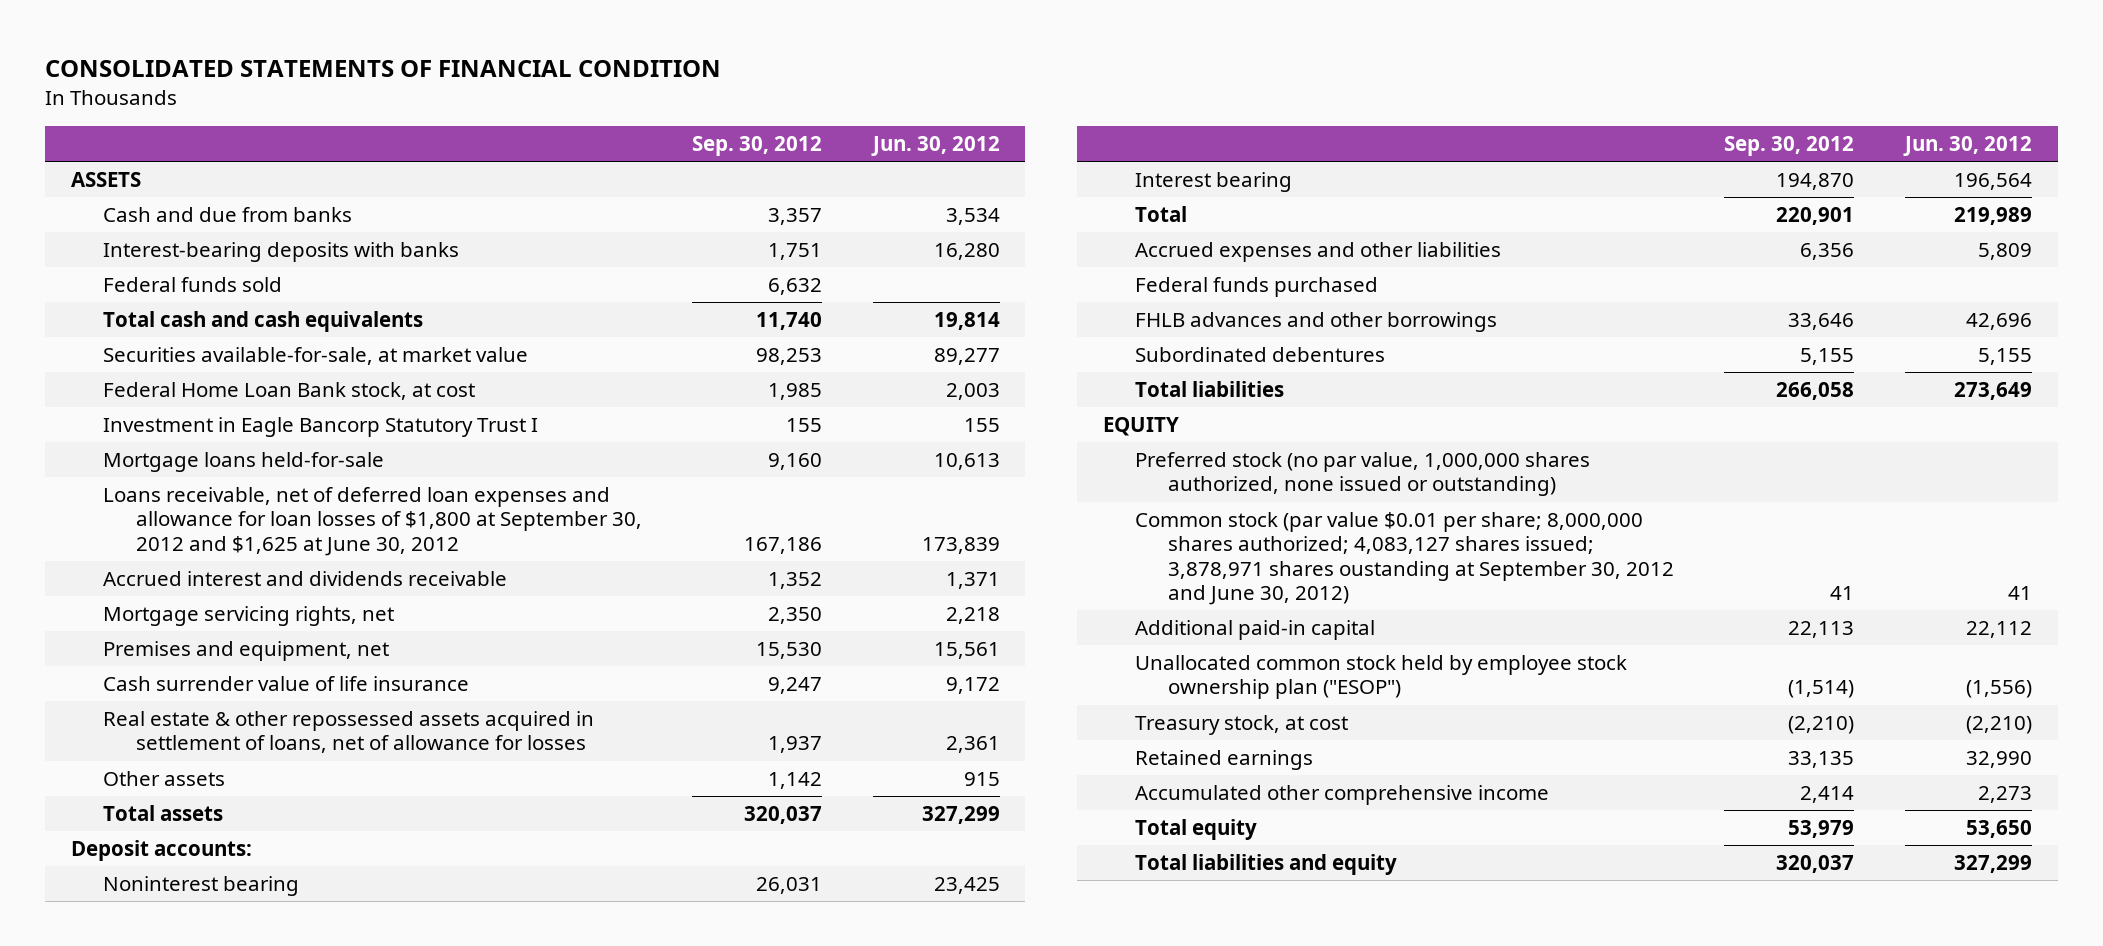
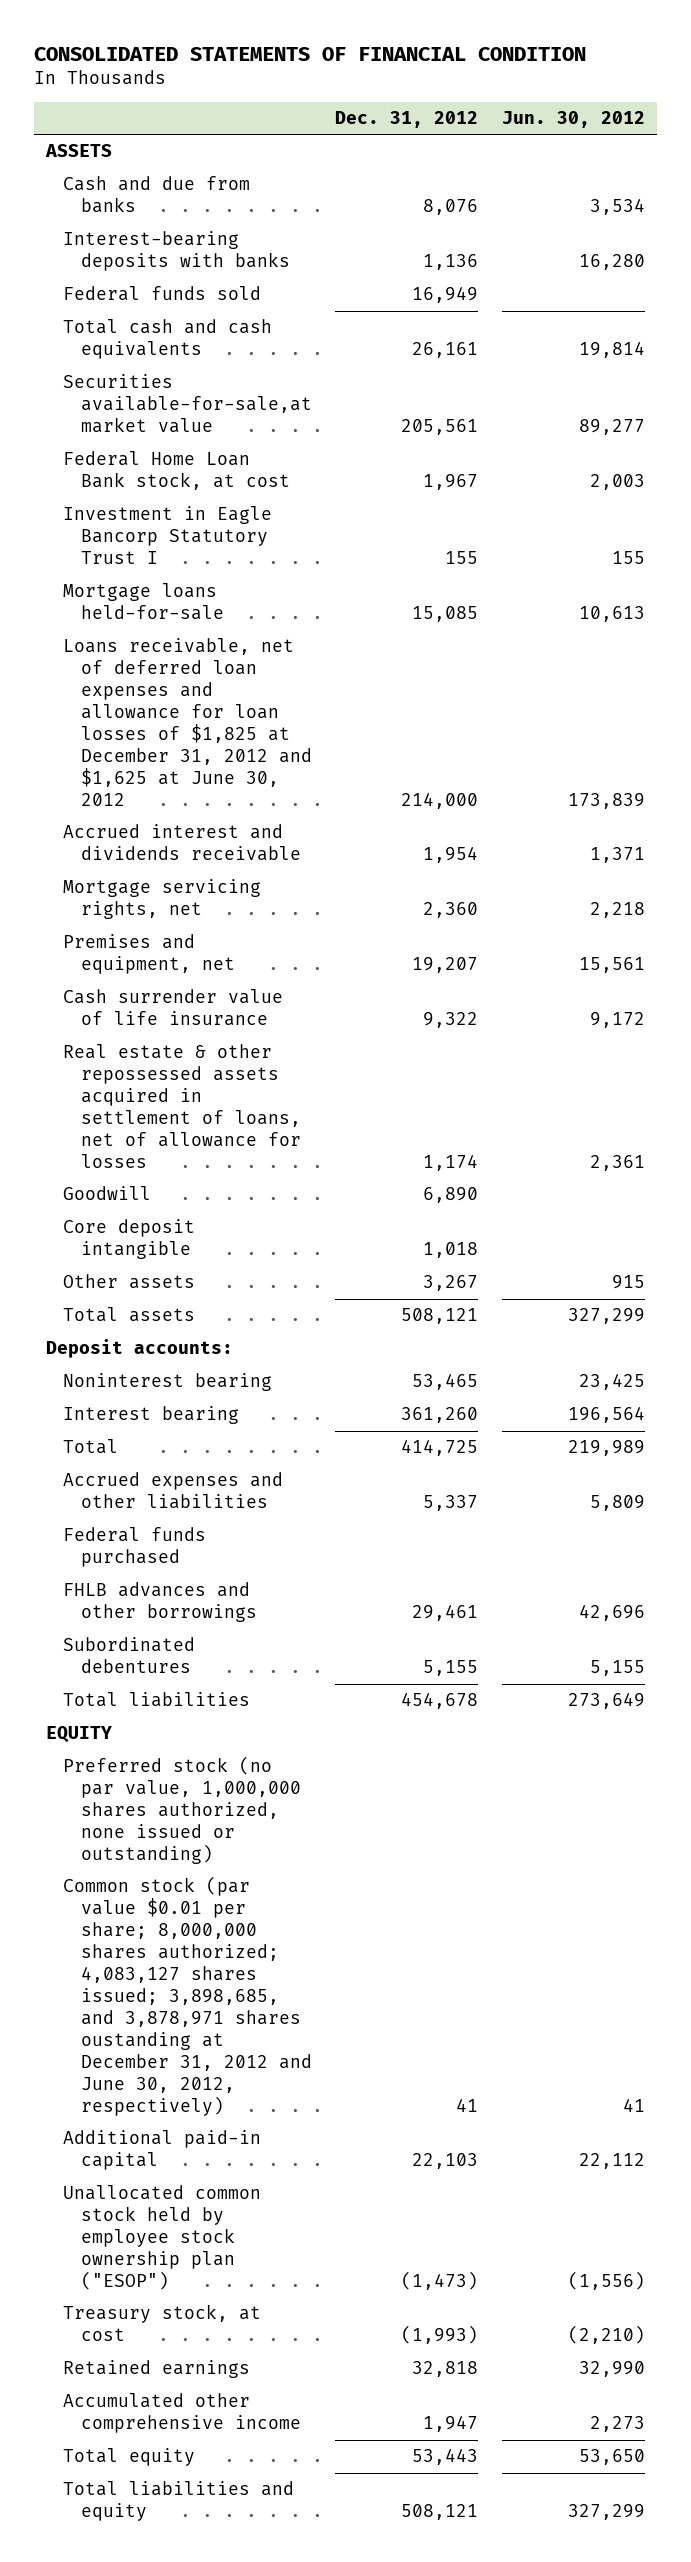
[692,136,823,157] Sep. 30, 2012 -> none
none -> [335,110,479,128] Dec. 31, 2012
[103,346,529,365] Securities available-for-sale, at market value -> [63,374,312,434] Securities available-for-sale,at market value
[103,486,642,556] Loans receivable, net of deferred loan expenses and allowance for loan losses of $1,800 at September 30, 2012 and $1,625 at June 30, 2012 -> [63,638,312,806] Loans receivable, net of deferred loan expenses and allowance for loan losses of $1,825 at December 31, 2012 and $1,625 at June 30, 2012
none -> [63,1186,152,1201] Goodwill
none -> [63,1219,196,1260] Core deposit intangible
[1135,511,1674,606] Common stock (par value $0.01 per share; 8,000,000 shares authorized; 4,083,127 shares issued; 3,878,971 shares oustanding at September 30, 2012 and June 30, 2012) -> [63,1876,312,2116] Common stock (par value $0.01 per share; 8,000,000 shares authorized; 4,083,127 shares issued; 3,898,685, and 3,878,971 shares oustanding at December 31, 2012 and June 30, 2012, respectively)

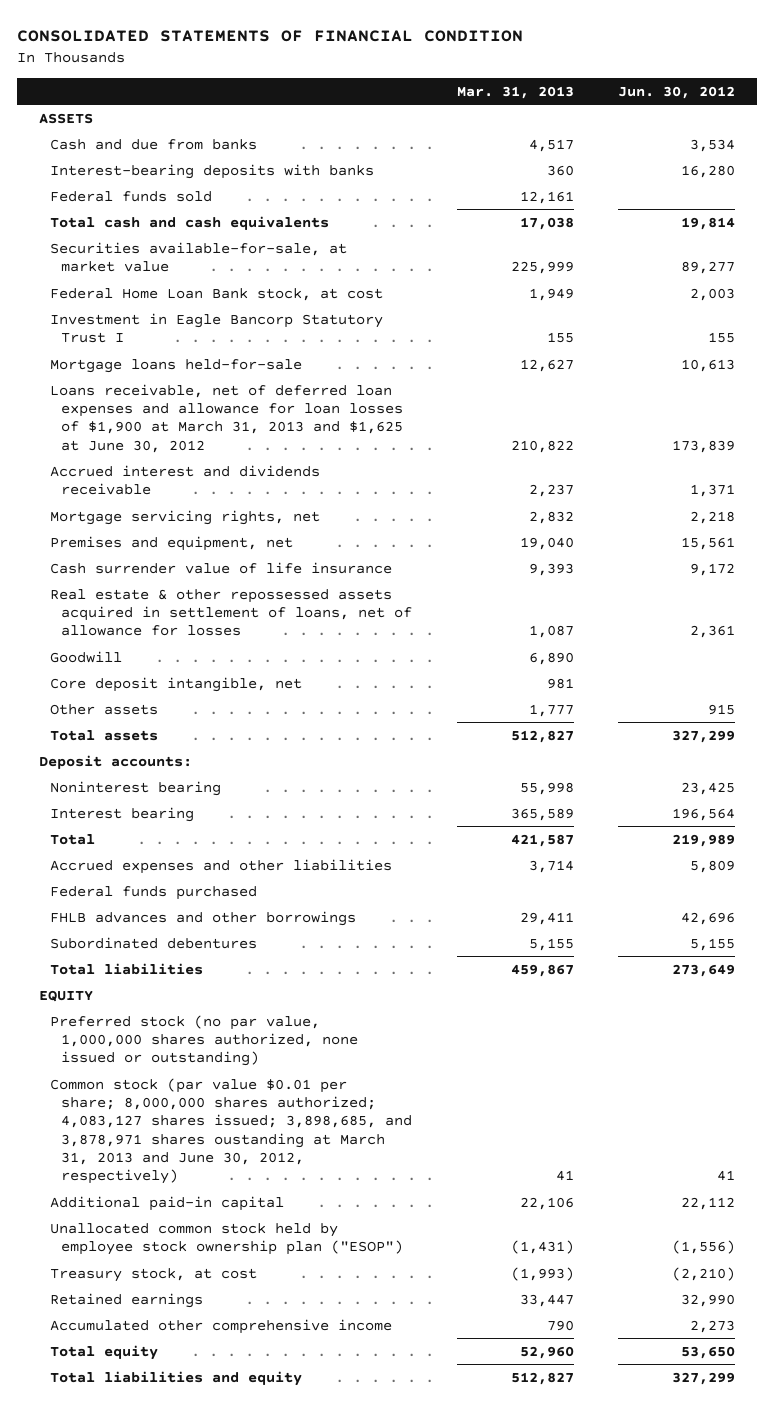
[335,110,479,128] Dec. 31, 2012 -> none
none -> [456,85,574,99] Mar. 31, 2013
[63,374,312,434] Securities available-for-sale,at market value -> [50,241,348,273] Securities available-for-sale, at market value
[63,638,312,806] Loans receivable, net of deferred loan expenses and allowance for loan losses of $1,825 at December 31, 2012 and $1,625 at June 30, 2012 -> [50,383,404,453] Loans receivable, net of deferred loan expenses and allowance for loan losses of $1,900 at March 31, 2013 and $1,625 at June 30, 2012
[63,1219,196,1260] Core deposit intangible -> [50,676,303,692] Core deposit intangible, net
[63,1876,312,2116] Common stock (par value $0.01 per share; 8,000,000 shares authorized; 4,083,127 shares issued; 3,898,685, and 3,878,971 shares oustanding at December 31, 2012 and June 30, 2012, respectively) -> [50,1077,413,1185] Common stock (par value $0.01 per share; 8,000,000 shares authorized; 4,083,127 shares issued; 3,898,685, and 3,878,971 shares oustanding at March 31, 2013 and June 30, 2012, respectively)

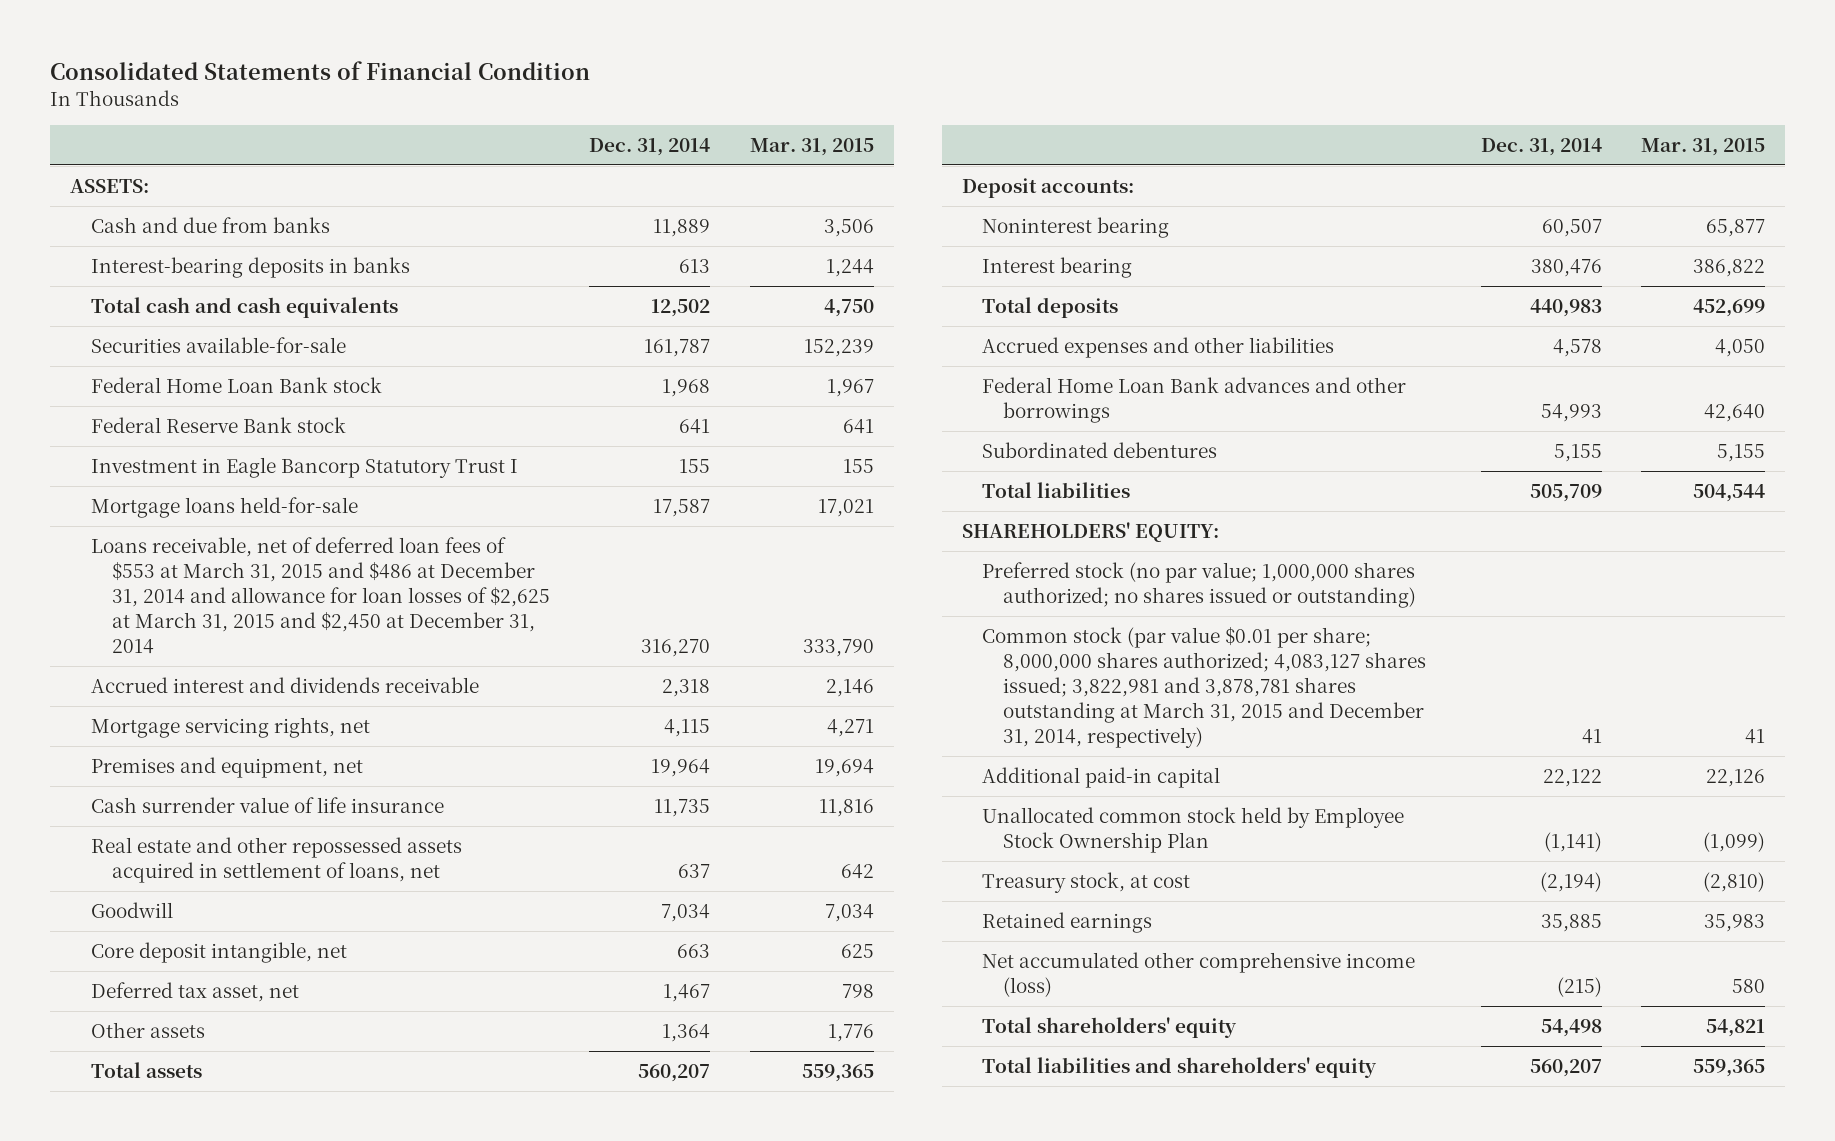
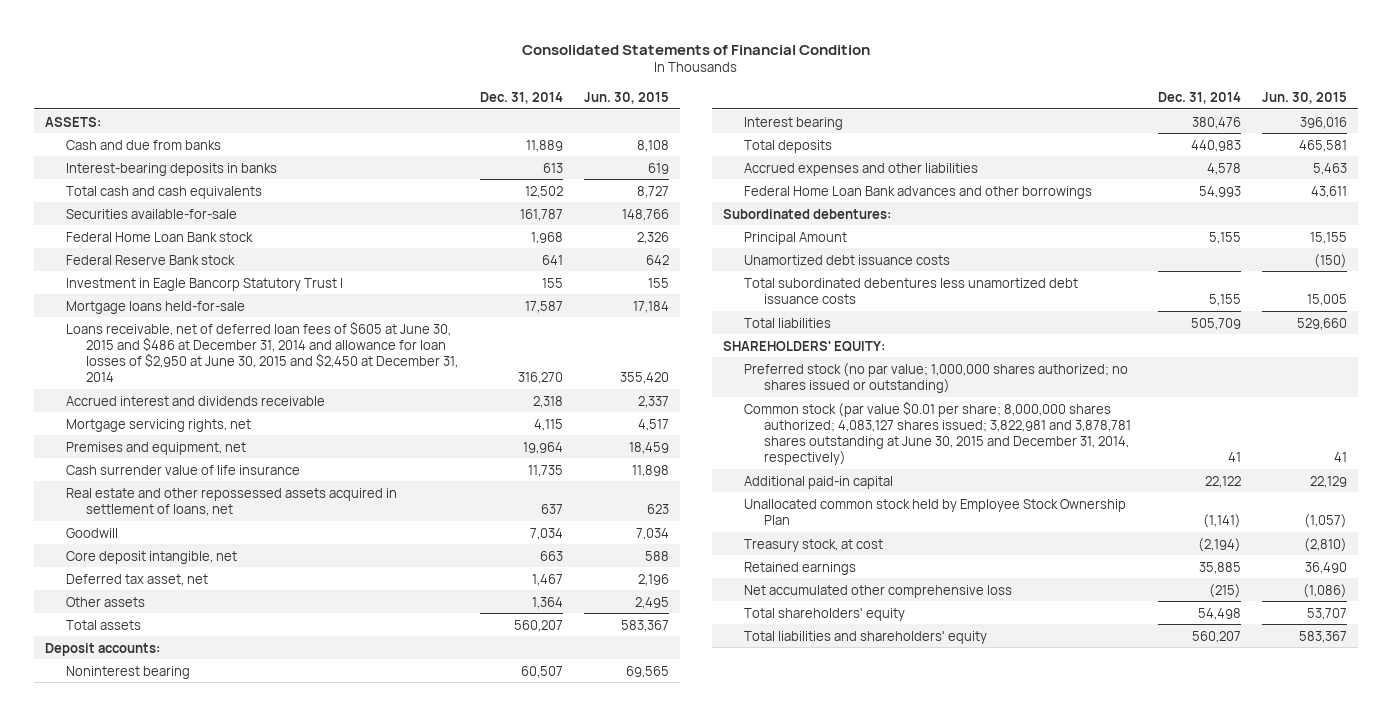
[749,137,874,156] Mar. 31, 2015 -> none
none -> [584,91,670,104] Jun. 30, 2015
[90,536,550,654] Loans receivable, net of deferred loan fees of $553 at March 31, 2015 and $486 at December 31, 2014 and allowance for loan losses of $2,625 at March 31, 2015 and $2,450 at December 31, 2014 -> [65,320,459,383] Loans receivable, net of deferred loan fees of $605 at June 30, 2015 and $486 at December 31, 2014 and allowance for loan losses of $2,950 at June 30, 2015 and $2,450 at December 31, 2014
none -> [723,208,892,219] Subordinated debentures:
none -> [743,231,847,245] Principal Amount
none -> [743,254,950,265] Unamortized debt issuance costs
[982,441,1218,458] Subordinated debentures -> [743,277,1078,304] Total subordinated debentures less unamortized debt issuance costs
[982,626,1427,748] Common stock (par value $0.01 per share; 8,000,000 shares authorized; 4,083,127 shares issued; 3,822,981 and 3,878,781 shares outstanding at March 31, 2015 and December 31, 2014, respectively) -> [743,400,1132,466] Common stock (par value $0.01 per share; 8,000,000 shares authorized; 4,083,127 shares issued; 3,822,981 and 3,878,781 shares outstanding at June 30, 2015 and December 31, 2014, respectively)
[982,951,1416,997] Net accumulated other comprehensive income (loss) -> [743,584,1012,598] Net accumulated other comprehensive loss

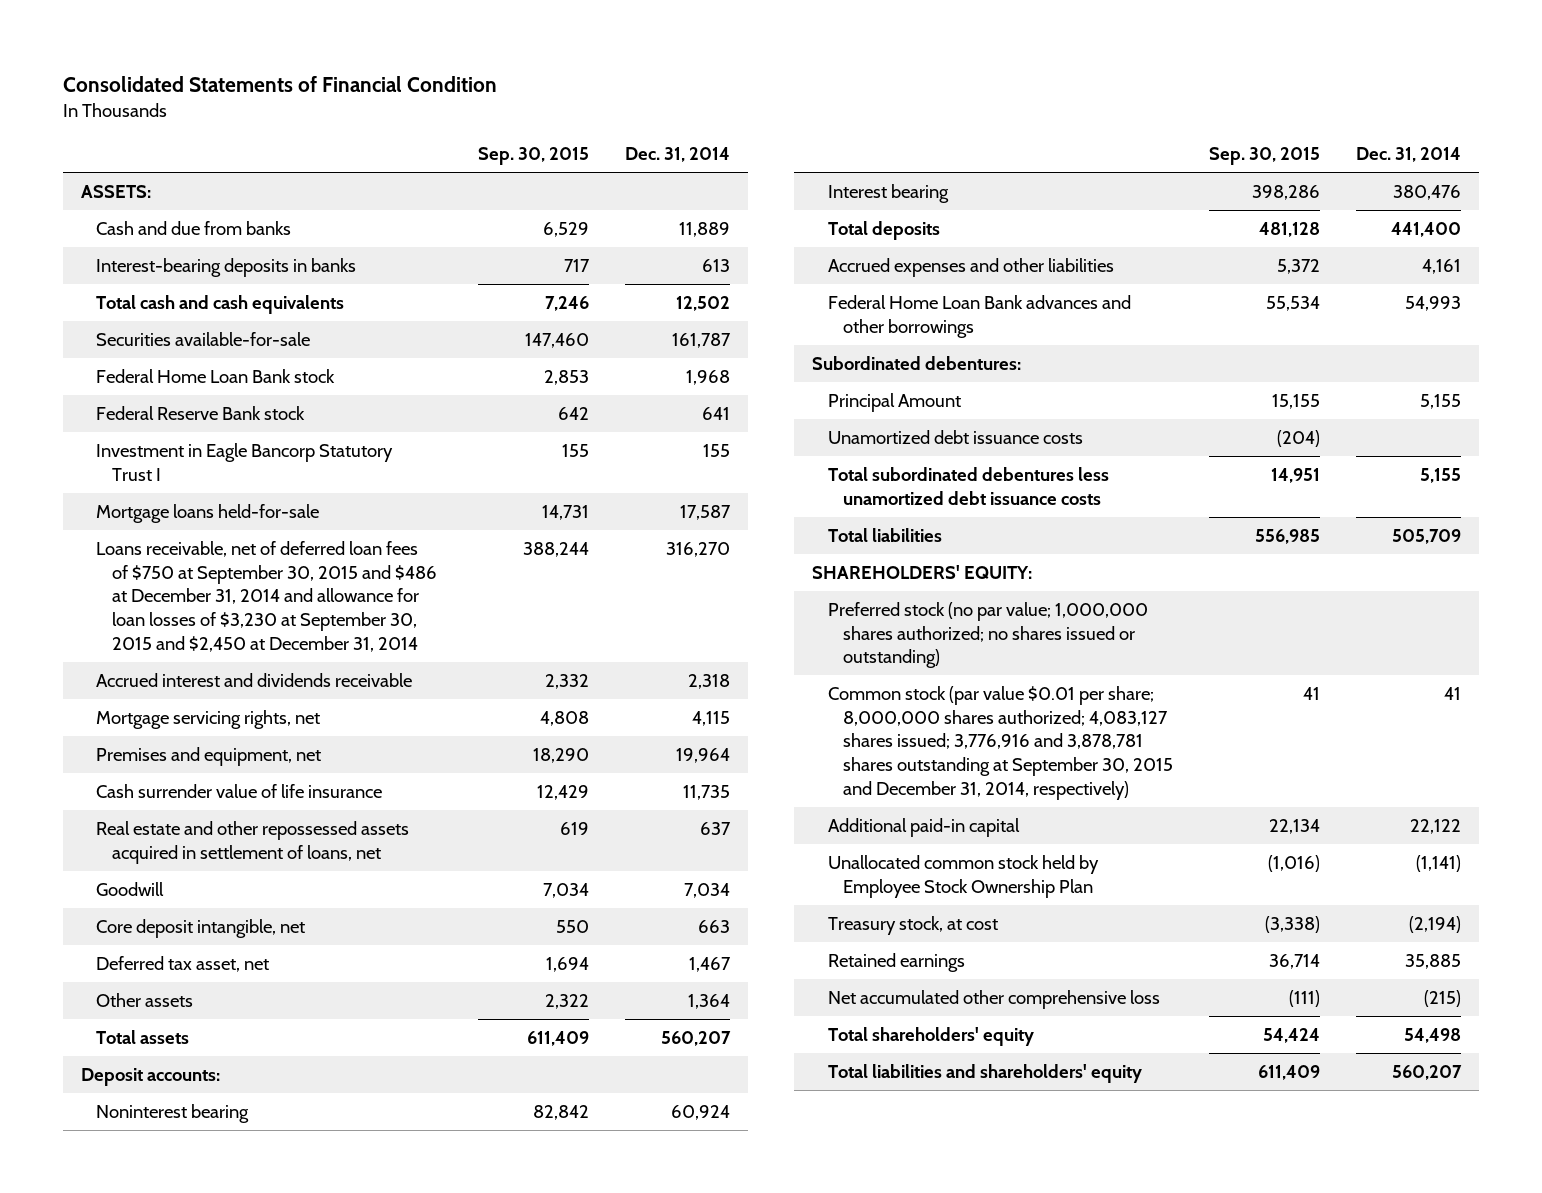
[584,91,670,104] Jun. 30, 2015 -> none
none -> [477,147,589,166] Sep. 30, 2015
[65,320,459,383] Loans receivable, net of deferred loan fees of $605 at June 30, 2015 and $486 at December 31, 2014 and allowance for loan losses of $2,950 at June 30, 2015 and $2,450 at December 31, 2014 -> [96,540,437,652] Loans receivable, net of deferred loan fees of $750 at September 30, 2015 and $486 at December 31, 2014 and allowance for loan losses of $3,230 at September 30, 2015 and $2,450 at December 31, 2014
[520,665,563,678] 60,507 -> [670,1104,730,1120] 60,924
[1190,139,1241,152] 440,983 -> [1391,221,1462,237] 441,400
[1206,162,1241,175] 4,578 -> [1422,258,1462,274] 4,161
[743,400,1132,466] Common stock (par value $0.01 per share; 8,000,000 shares authorized; 4,083,127 shares issued; 3,822,981 and 3,878,781 shares outstanding at June 30, 2015 and December 31, 2014, respectively) -> [827,685,1173,800] Common stock (par value $0.01 per share; 8,000,000 shares authorized; 4,083,127 shares issued; 3,776,916 and 3,878,781 shares outstanding at September 30, 2015 and December 31, 2014, respectively)

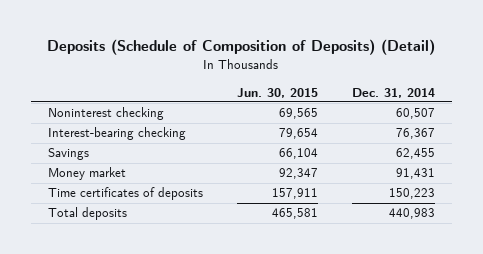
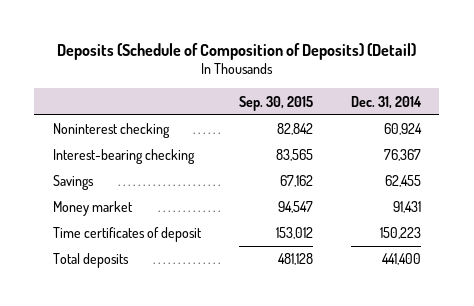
[236,87,318,98] Jun. 30, 2015 -> none
none -> [238,95,313,111] Sep. 30, 2015
[395,108,435,120] 60,507 -> [383,123,422,136] 60,924
[47,187,203,201] Time certificates of deposits -> [53,227,203,243] Time certificates of deposit
[388,208,435,220] 440,983 -> [381,253,421,266] 441,400

